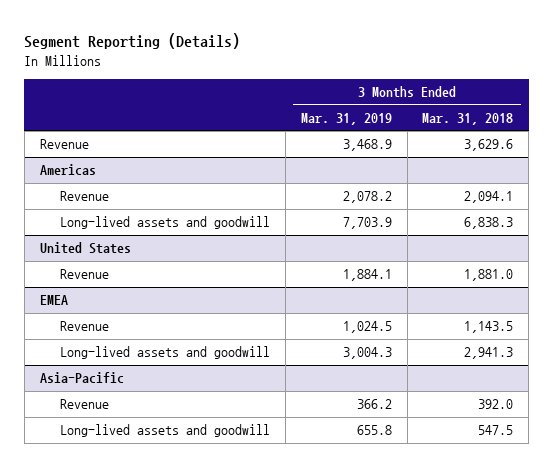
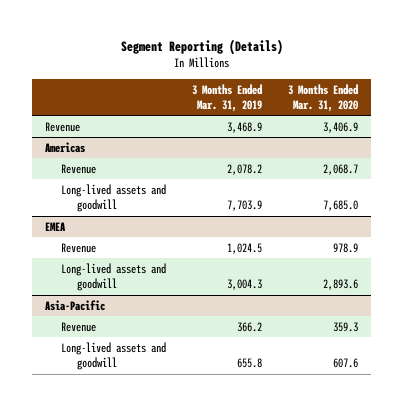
[422,113,514,126] Mar. 31, 2018 -> none
none -> [287,83,358,112] 3 Months Ended Mar. 31, 2020
[39,242,131,255] United States -> none
[60,269,110,280] Revenue -> none

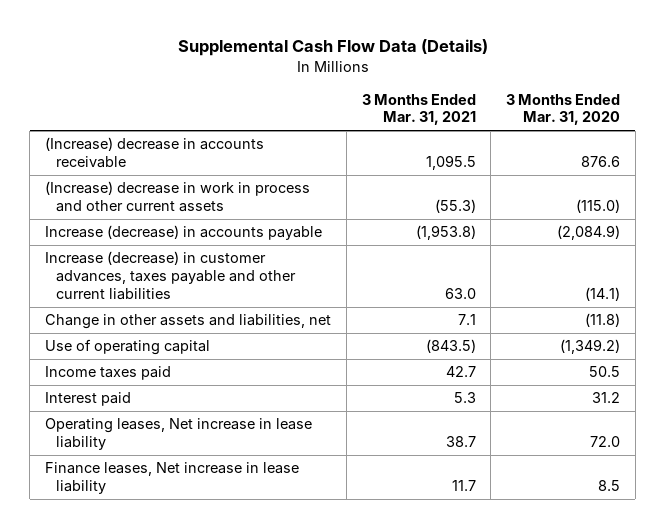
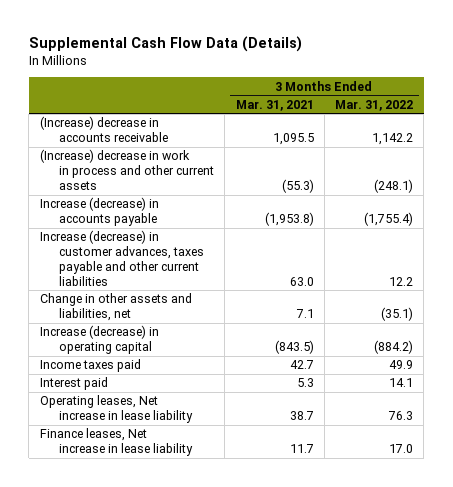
[505,93,620,126] 3 Months Ended Mar. 31, 2020 -> none
none -> [335,99,414,111] Mar. 31, 2022
[45,339,211,356] Use of operating capital -> [39,325,159,355] Increase (decrease) in operating capital

